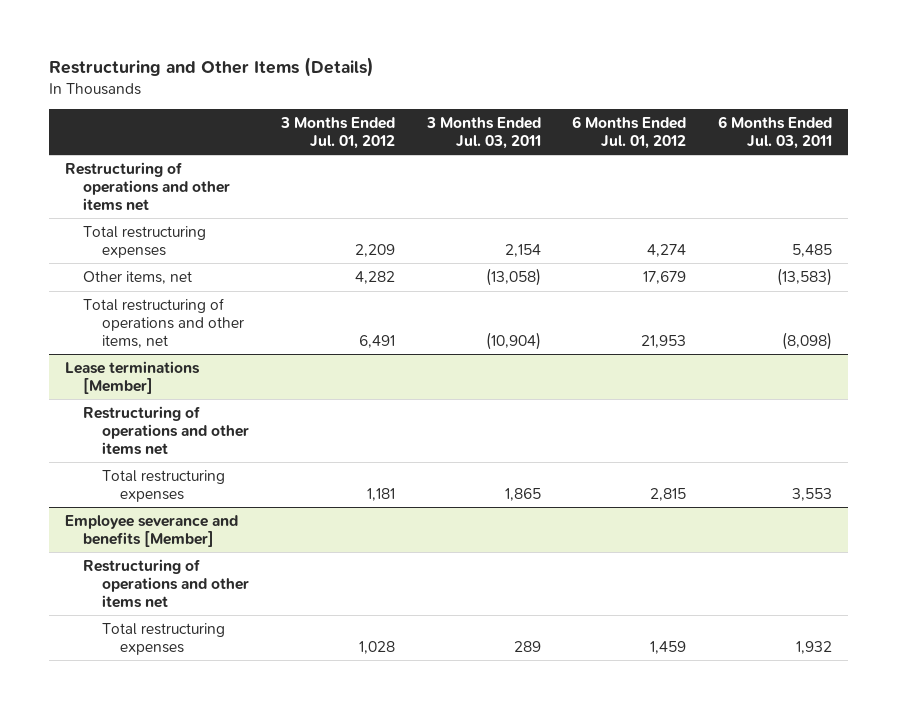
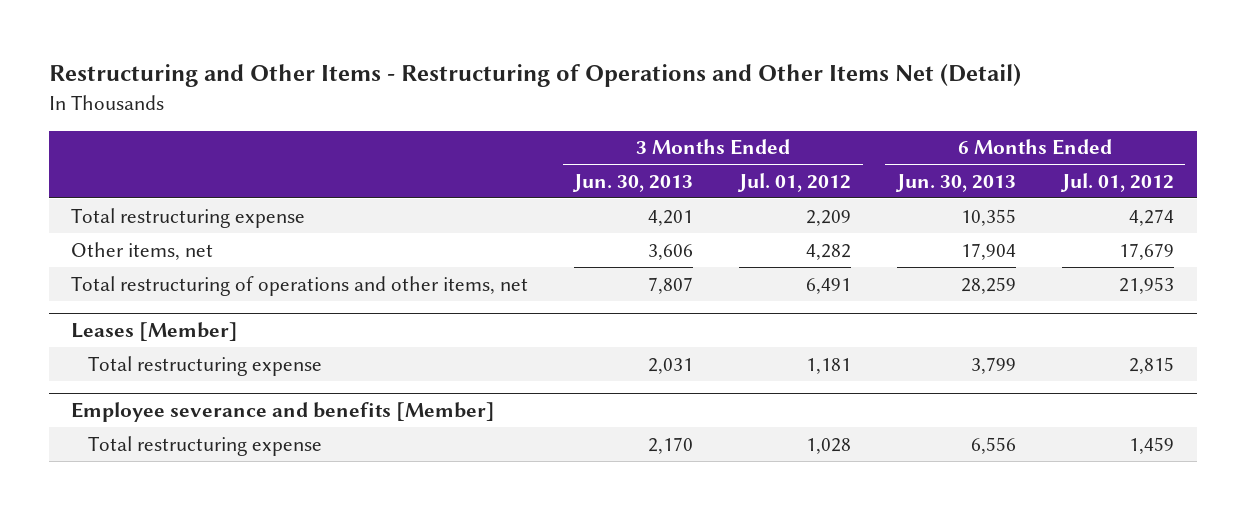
[49,56,375,77] Restructuring and Other Items (Details) -> [48,64,1021,88] Restructuring and Other Items - Restructuring of Operations and Other Items Net (Detail)
[425,117,541,149] 3 Months Ended Jul. 03, 2011 -> none
[718,116,833,149] 6 Months Ended Jul. 03, 2011 -> none
none -> [572,173,694,192] Jun. 30, 2013
none -> [894,173,1016,192] Jun. 30, 2013
[65,161,231,211] Restructuring of operations and other items net -> none
[83,225,207,258] Total restructuring expenses -> [71,207,306,228] Total restructuring expense
[65,360,201,394] Lease terminations [Member] -> none
[83,405,249,455] Restructuring of operations and other items net -> none
none -> [71,322,239,342] Leases [Member]
[101,469,225,502] Total restructuring expenses -> [88,355,323,376] Total restructuring expense
[83,558,249,608] Restructuring of operations and other items net -> none
[101,622,225,655] Total restructuring expenses -> [88,435,323,456] Total restructuring expense

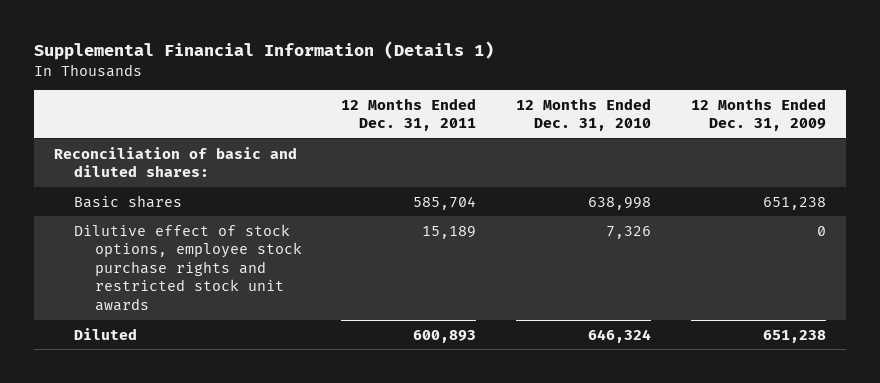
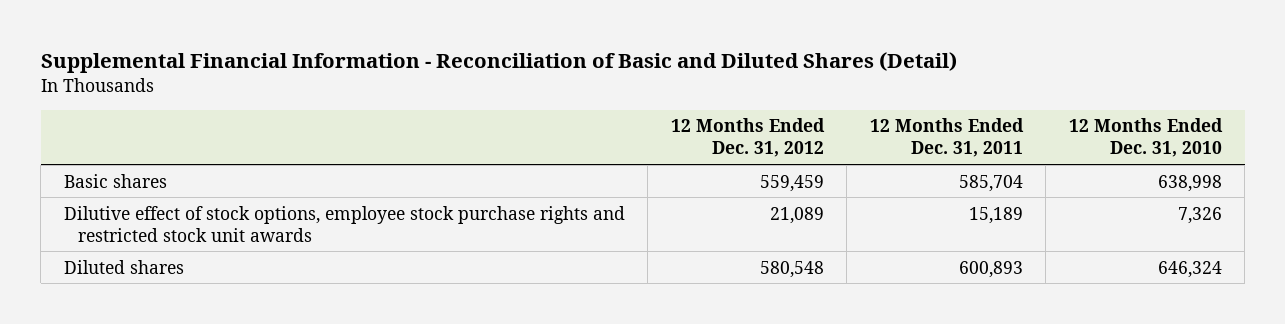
[34,41,495,61] Supplemental Financial Information (Details 1) -> [40,52,957,74] Supplemental Financial Information - Reconciliation of Basic and Diluted Shares (Detail)
[690,97,826,132] 12 Months Ended Dec. 31, 2009 -> none
none -> [670,118,825,158] 12 Months Ended Dec. 31, 2012
[53,146,297,178] Reconciliation of basic and diluted shares: -> none
[74,327,138,340] Diluted -> [63,259,184,274] Diluted shares

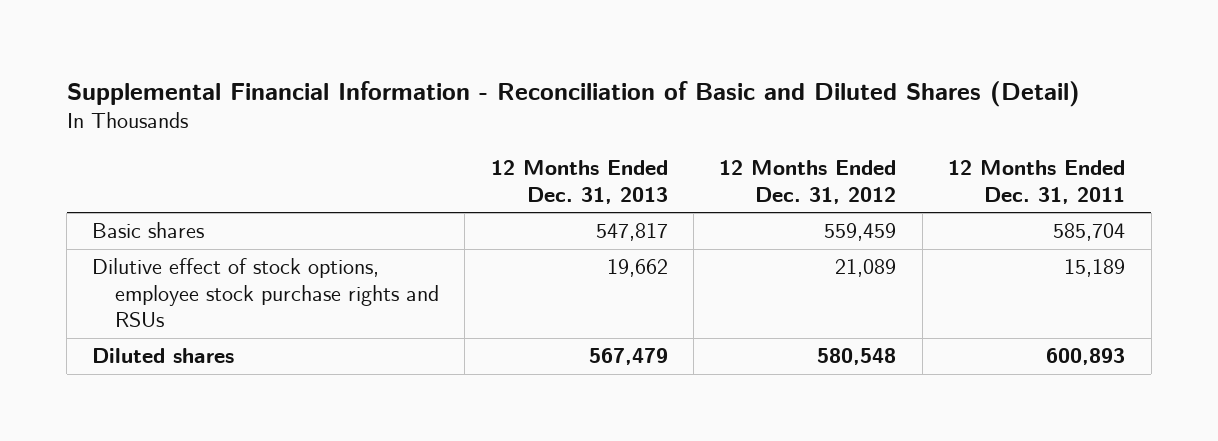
[1068,118,1223,158] 12 Months Ended Dec. 31, 2010 -> none
none -> [490,160,668,204] 12 Months Ended Dec. 31, 2013
[63,205,625,242] Dilutive effect of stock options, employee stock purchase rights and restricted stock unit awards -> [92,258,439,328] Dilutive effect of stock options, employee stock purchase rights and RSUs

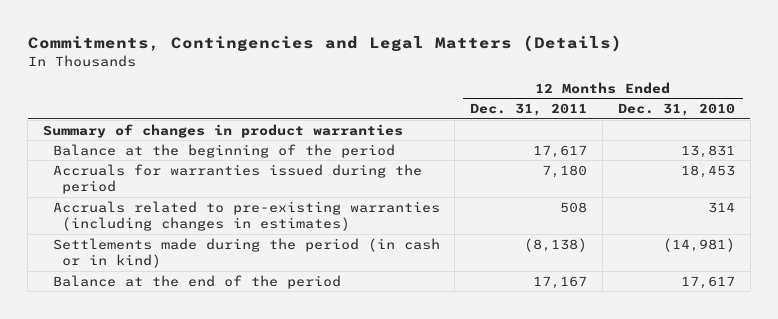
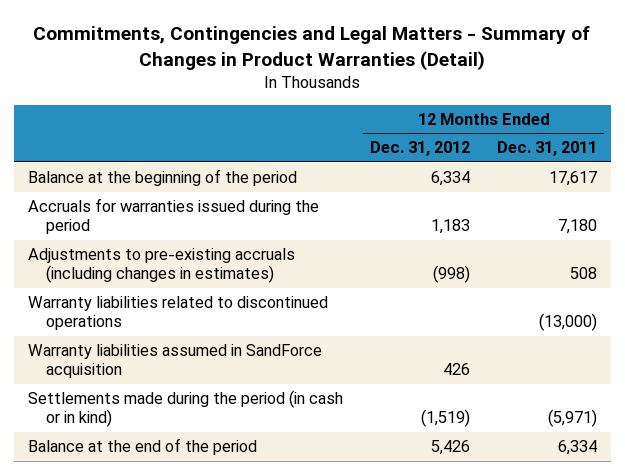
[27,35,622,53] Commitments, Contingencies and Legal Matters (Details) -> [33,26,591,70] Commitments, Contingencies and Legal Matters - Summary of Changes in Product Warranties (Detail)
[617,103,735,117] Dec. 31, 2010 -> none
none -> [369,141,470,157] Dec. 31, 2012
[43,123,404,138] Summary of changes in product warranties -> none
[52,200,440,232] Accruals related to pre-existing warranties (including changes in estimates) -> [27,248,295,284] Adjustments to pre-existing accruals (including changes in estimates)
none -> [27,296,328,331] Warranty liabilities related to discontinued operations
none -> [27,344,322,379] Warranty liabilities assumed in SandForce acquisition
[524,237,588,252] (8,138) -> [548,409,598,428] (5,971)
[533,275,588,289] 17,167 -> [558,440,598,456] 6,334

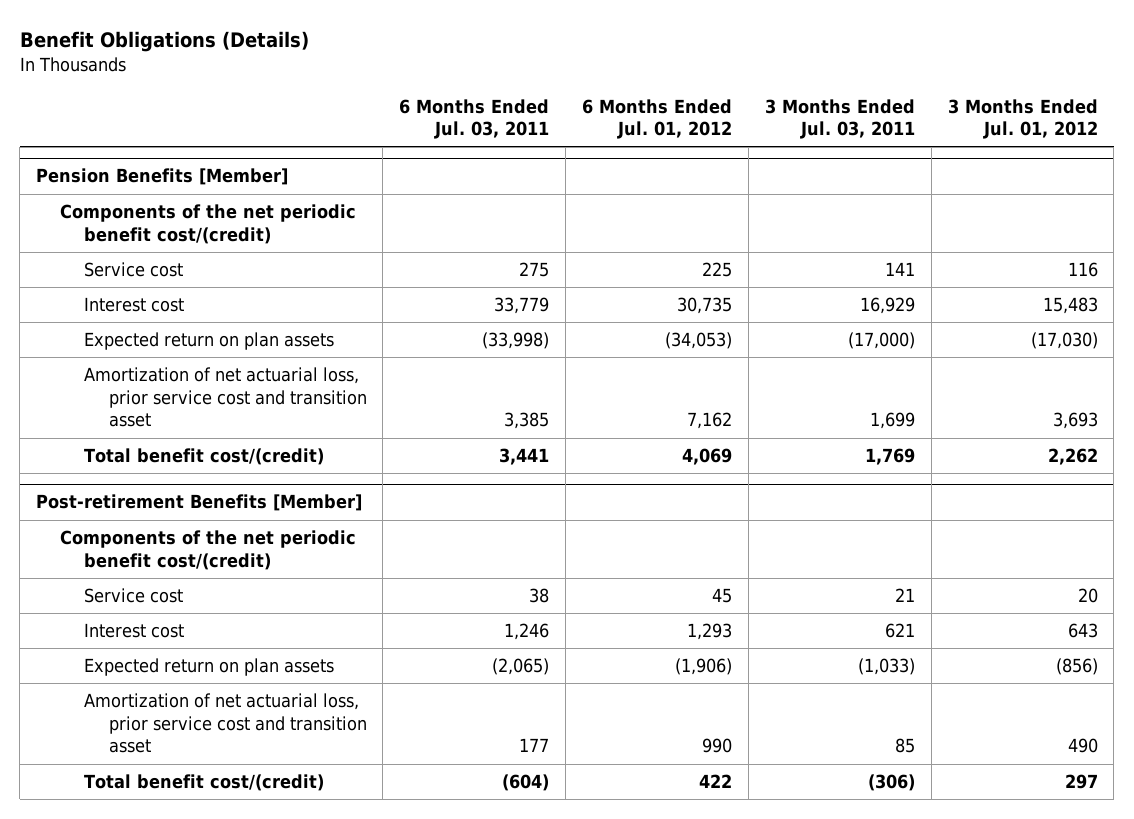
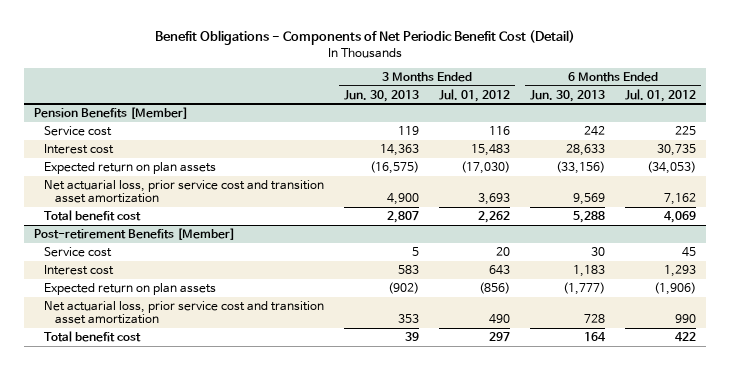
[19,31,309,53] Benefit Obligations (Details) -> [154,30,575,46] Benefit Obligations - Components of Net Periodic Benefit Cost (Detail)
[399,98,550,140] 6 Months Ended Jul. 03, 2011 -> none
[764,98,915,140] 3 Months Ended Jul. 03, 2011 -> none
none -> [344,89,420,102] Jun. 30, 2013
none -> [529,89,605,102] Jun. 30, 2013
[60,204,357,244] Components of the net periodic benefit cost/(credit) -> none
[84,367,367,428] Amortization of net actuarial loss, prior service cost and transition asset -> [44,179,325,203] Net actuarial loss, prior service cost and transition asset amortization
[84,448,325,466] Total benefit cost/(credit) -> [44,209,142,221] Total benefit cost
[60,530,357,570] Components of the net periodic benefit cost/(credit) -> none
[84,693,367,754] Amortization of net actuarial loss, prior service cost and transition asset -> [44,300,325,324] Net actuarial loss, prior service cost and transition asset amortization
[84,774,325,792] Total benefit cost/(credit) -> [44,330,142,342] Total benefit cost

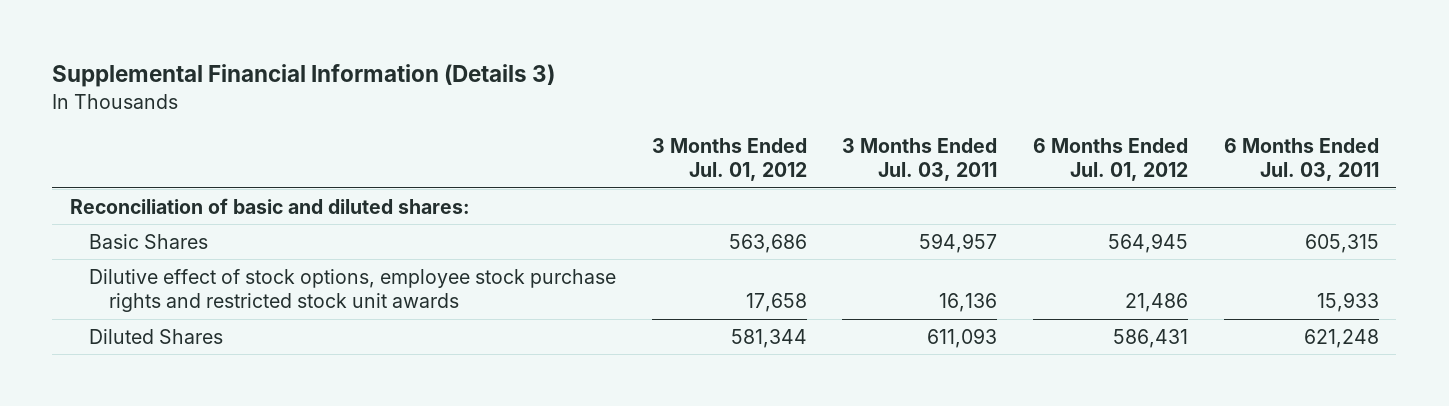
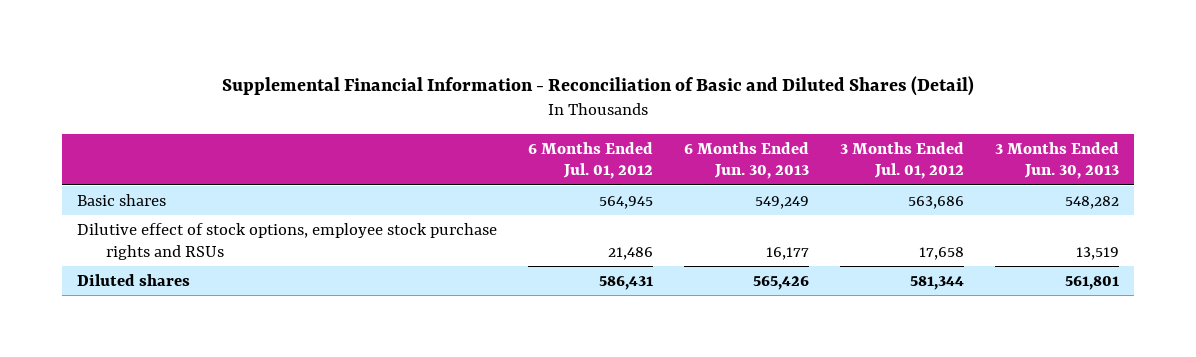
[52,64,556,88] Supplemental Financial Information (Details 3) -> [222,75,975,96] Supplemental Financial Information - Reconciliation of Basic and Diluted Shares (Detail)
[842,137,998,182] 3 Months Ended Jul. 03, 2011 -> none
[1223,137,1379,182] 6 Months Ended Jul. 03, 2011 -> none
none -> [684,141,810,180] 6 Months Ended Jun. 30, 2013
none -> [994,141,1119,180] 3 Months Ended Jun. 30, 2013
[70,197,471,214] Reconciliation of basic and diluted shares: -> none
[89,233,209,249] Basic Shares -> [77,193,167,206] Basic shares
[89,268,617,313] Dilutive effect of stock options, employee stock purchase rights and restricted stock unit awards -> [77,222,498,260] Dilutive effect of stock options, employee stock purchase rights and RSUs
[89,328,224,344] Diluted Shares -> [77,273,191,286] Diluted shares

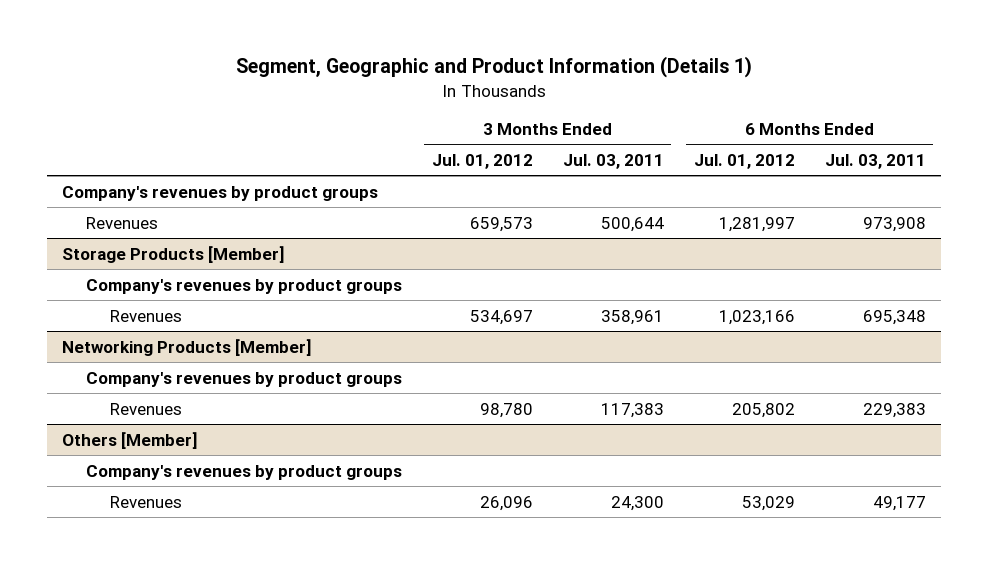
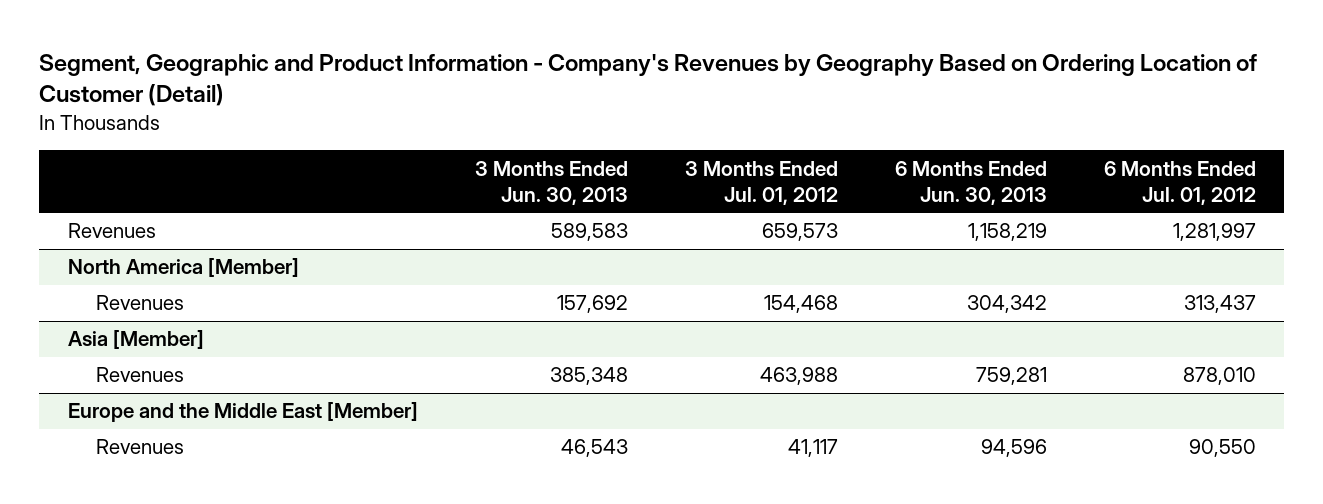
[235,56,752,79] Segment, Geographic and Product Information (Details 1) -> [39,53,1258,107] Segment, Geographic and Product Information - Company's Revenues by Geography Based on Ordering Location of Customer (Detail)
[562,154,664,170] Jul. 03, 2011 -> none
[824,154,926,170] Jul. 03, 2011 -> none
none -> [474,160,628,205] 3 Months Ended Jun. 30, 2013
none -> [894,160,1047,205] 6 Months Ended Jun. 30, 2013
[61,185,378,201] Company's revenues by product groups -> none
[61,245,285,263] Storage Products [Member] -> none
[85,278,402,294] Company's revenues by product groups -> none
[61,338,312,356] Networking Products [Member] -> none
[85,371,402,387] Company's revenues by product groups -> none
[61,431,198,449] Others [Member] -> none
[85,464,402,480] Company's revenues by product groups -> none
none -> [67,258,299,278] North America [Member]
[469,309,533,325] 534,697 -> [763,295,838,314] 154,468
[718,309,795,325] 1,023,166 -> [1183,295,1256,314] 313,437
none -> [67,330,204,350] Asia [Member]
[479,402,533,418] 98,780 -> [759,367,838,386] 463,988
[731,402,795,418] 205,802 -> [1182,367,1256,386] 878,010
none -> [67,402,418,423] Europe and the Middle East [Member]
[479,495,533,511] 26,096 -> [787,439,838,458] 41,117
[741,495,795,511] 53,029 -> [1188,439,1256,458] 90,550

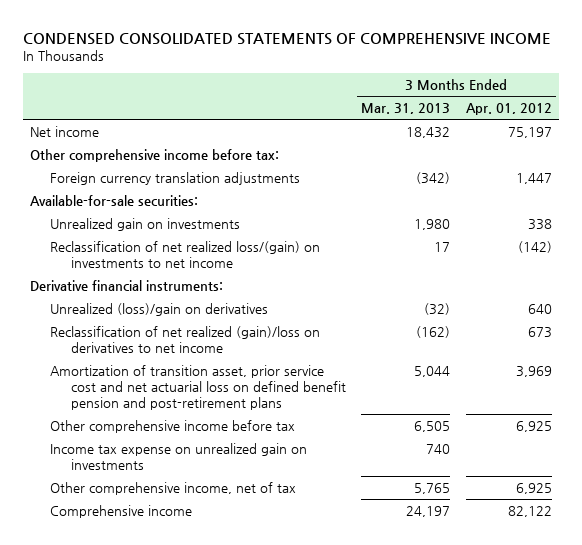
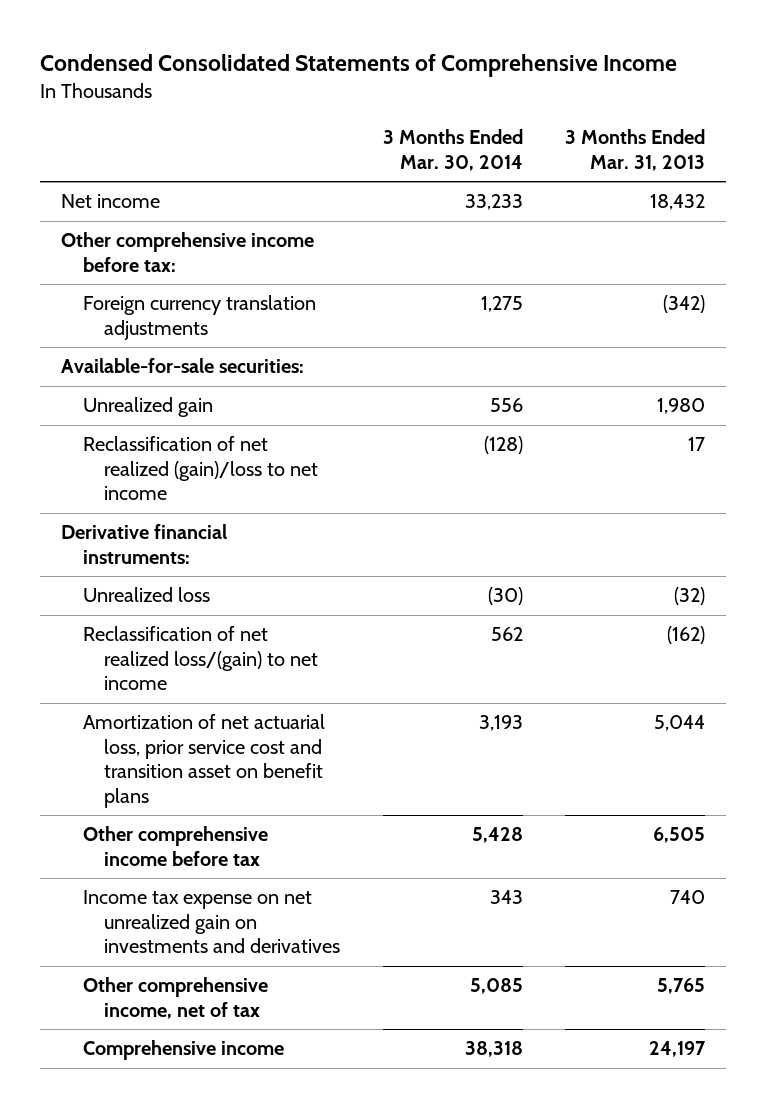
[22,32,551,45] CONDENSED CONSOLIDATED STATEMENTS OF COMPREHENSIVE INCOME -> [40,54,678,78] Condensed Consolidated Statements of Comprehensive Income
[465,103,552,116] Apr. 01, 2012 -> none
none -> [382,129,523,171] 3 Months Ended Mar. 30, 2014
[50,218,241,232] Unrealized gain on investments -> [82,397,213,418] Unrealized gain
[50,241,321,269] Reclassification of net realized loss/(gain) on investments to net income -> [82,436,319,501] Reclassification of net realized (gain)/loss to net income
[50,303,269,317] Unrealized (loss)/gain on derivatives -> [82,587,210,603] Unrealized loss
[50,326,321,354] Reclassification of net realized (gain)/loss on derivatives to net income -> [82,626,319,691] Reclassification of net realized loss/(gain) to net income
[50,365,346,411] Amortization of transition asset, prior service cost and net actuarial loss on defined benefit pension and post-retirement plans -> [82,714,325,808] Amortization of net actuarial loss, prior service cost and transition asset on benefit plans
[50,443,308,471] Income tax expense on unrealized gain on investments -> [82,890,341,954] Income tax expense on net unrealized gain on investments and derivatives

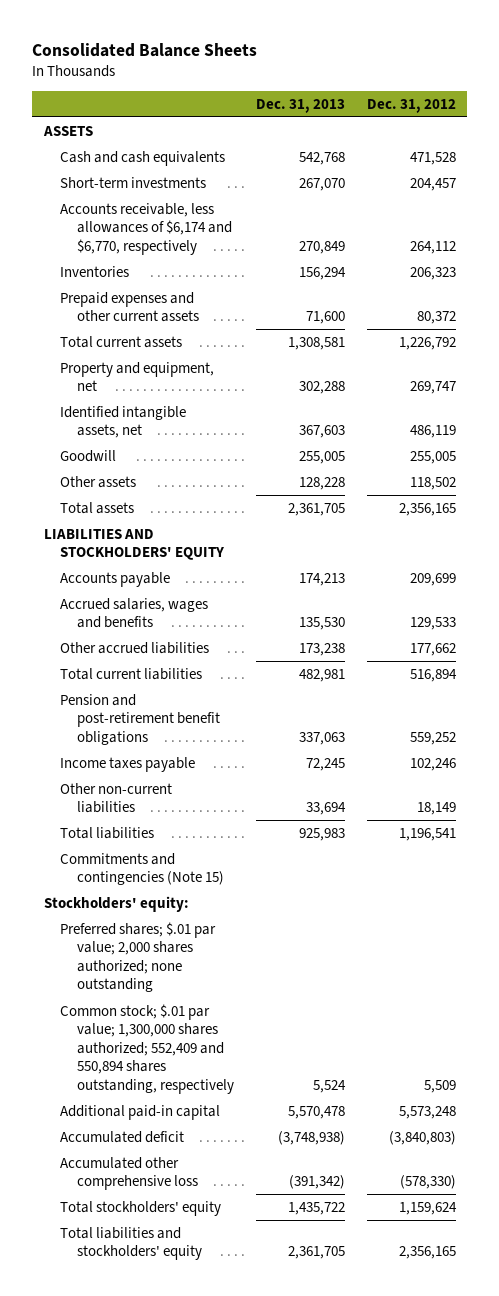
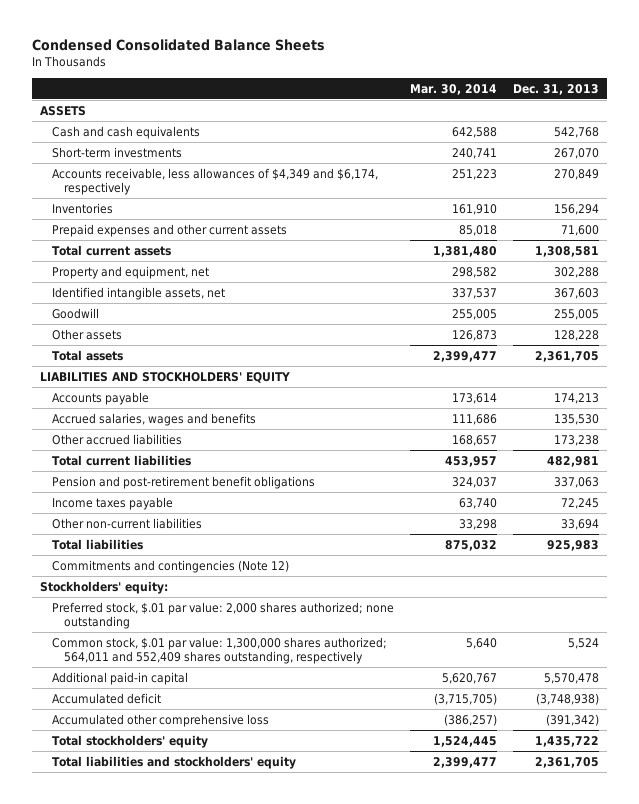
[32,42,258,57] Consolidated Balance Sheets -> [31,39,325,52] Condensed Consolidated Balance Sheets
[366,98,456,113] Dec. 31, 2012 -> none
none -> [410,84,498,96] Mar. 30, 2014
[60,202,232,255] Accounts receivable, less allowances of $6,174 and $6,770, respectively -> [52,167,379,196] Accounts receivable, less allowances of $4,349 and $6,174, respectively
[60,852,224,886] Commitments and contingencies (Note 15) -> [52,559,290,573] Commitments and contingencies (Note 12)
[60,921,217,993] Preferred shares; $.01 par value; 2,000 shares authorized; none outstanding -> [52,601,395,630] Preferred stock, $.01 par value: 2,000 shares authorized; none outstanding
[60,1003,234,1095] Common stock; $.01 par value; 1,300,000 shares authorized; 552,409 and 550,894 shares outstanding, respectively -> [52,636,388,665] Common stock, $.01 par value: 1,300,000 shares authorized; 564,011 and 552,409 shares outstanding, respectively

